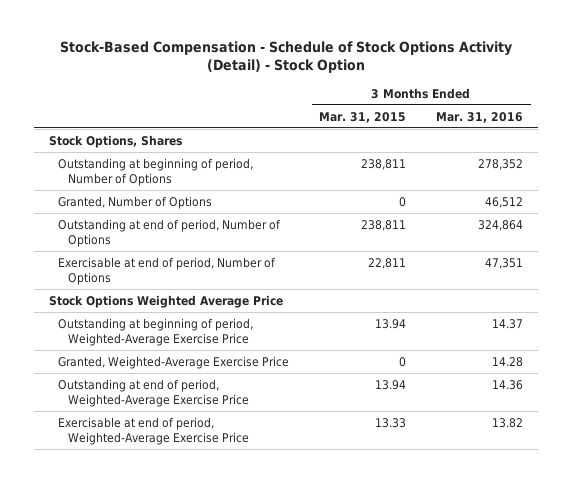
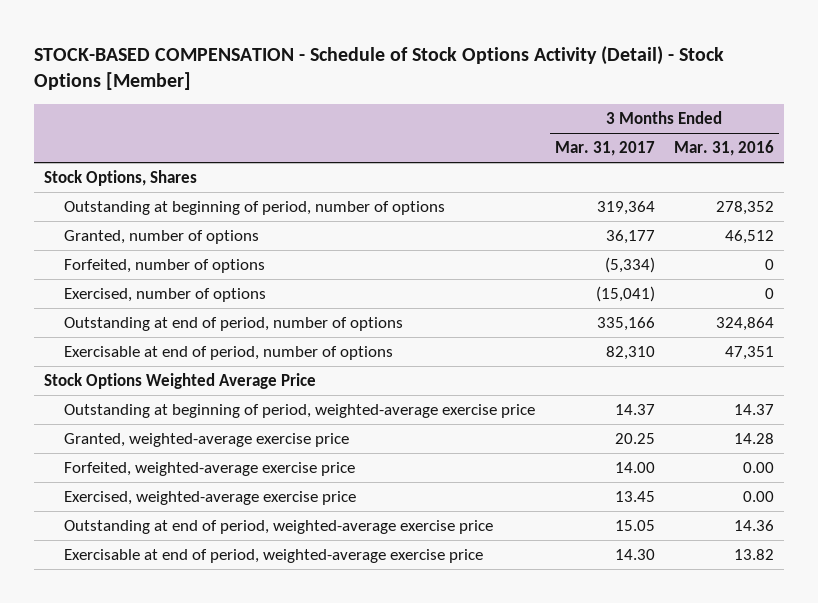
[59,41,512,74] Stock-Based Compensation - Schedule of Stock Options Activity (Detail) - Stock Option -> [34,45,725,90] STOCK-BASED COMPENSATION - Schedule of Stock Options Activity (Detail) - Stock Options [Member]
[319,111,407,123] Mar. 31, 2015 -> none
none -> [554,141,655,157] Mar. 31, 2017
[58,157,254,186] Outstanding at beginning of period, Number of Options -> [63,201,445,216] Outstanding at beginning of period, number of options
[58,195,213,209] Granted, Number of Options -> [63,230,259,245] Granted, number of options
none -> [63,259,265,274] Forfeited, number of options
none -> [63,288,266,303] Exercised, number of options
[58,218,282,247] Outstanding at end of period, Number of Options -> [63,317,403,332] Outstanding at end of period, number of options
[58,256,277,285] Exercisable at end of period, Number of Options -> [63,346,393,361] Exercisable at end of period, number of options
[58,317,254,346] Outstanding at beginning of period, Weighted-Average Exercise Price -> [63,404,535,419] Outstanding at beginning of period, weighted-average exercise price
[58,355,290,369] Granted, Weighted-Average Exercise Price -> [63,433,349,448] Granted, weighted-average exercise price
none -> [63,462,355,477] Forfeited, weighted-average exercise price
none -> [63,491,356,506] Exercised, weighted-average exercise price
[58,378,249,407] Outstanding at end of period, Weighted-Average Exercise Price -> [63,520,493,535] Outstanding at end of period, weighted-average exercise price
[58,416,249,445] Exercisable at end of period, Weighted-Average Exercise Price -> [63,549,483,564] Exercisable at end of period, weighted-average exercise price

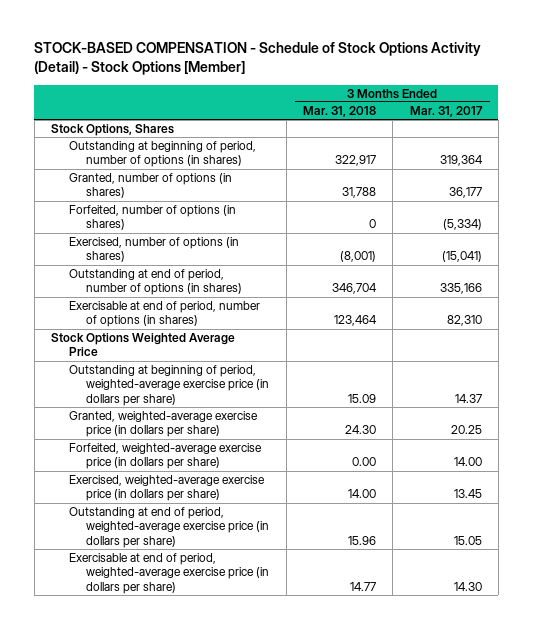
[674,140,775,157] Mar. 31, 2016 -> none
none -> [302,106,376,118] Mar. 31, 2018
[63,201,445,216] Outstanding at beginning of period, number of options -> [68,141,256,168] Outstanding at beginning of period, number of options (in shares)
[63,230,259,245] Granted, number of options -> [68,173,232,199] Granted, number of options (in shares)
[63,259,265,274] Forfeited, number of options -> [68,205,236,231] Forfeited, number of options (in shares)
[63,288,266,303] Exercised, number of options -> [68,237,239,263] Exercised, number of options (in shares)
[63,317,403,332] Outstanding at end of period, number of options -> [68,269,243,296] Outstanding at end of period, number of options (in shares)
[63,346,393,361] Exercisable at end of period, number of options -> [68,301,260,328] Exercisable at end of period, number of options (in shares)
[63,404,535,419] Outstanding at beginning of period, weighted-average exercise price -> [68,365,270,406] Outstanding at beginning of period, weighted-average exercise price (in dollars per share)
[63,433,349,448] Granted, weighted-average exercise price -> [68,411,258,438] Granted, weighted-average exercise price (in dollars per share)
[63,462,355,477] Forfeited, weighted-average exercise price -> [68,443,262,470] Forfeited, weighted-average exercise price (in dollars per share)
[63,491,356,506] Exercised, weighted-average exercise price -> [68,475,265,502] Exercised, weighted-average exercise price (in dollars per share)
[63,520,493,535] Outstanding at end of period, weighted-average exercise price -> [68,507,270,548] Outstanding at end of period, weighted-average exercise price (in dollars per share)
[63,549,483,564] Exercisable at end of period, weighted-average exercise price -> [68,553,270,594] Exercisable at end of period, weighted-average exercise price (in dollars per share)

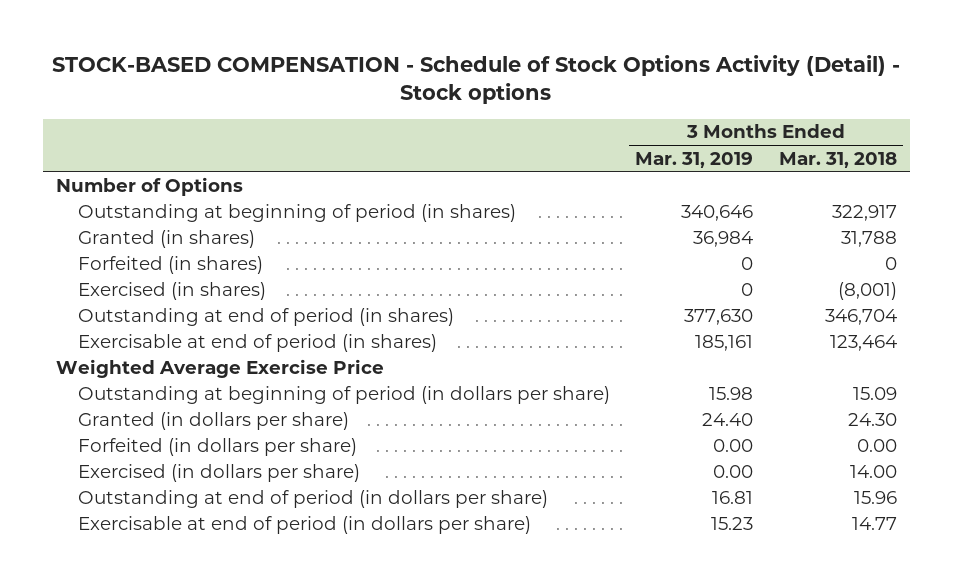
[34,42,482,76] STOCK-BASED COMPENSATION - Schedule of Stock Options Activity (Detail) - Stock Options [Member] -> [52,54,901,105] STOCK-BASED COMPENSATION - Schedule of Stock Options Activity (Detail) - Stock options
[409,106,483,118] Mar. 31, 2017 -> none
none -> [635,151,754,168] Mar. 31, 2019
[51,124,175,137] Stock Options, Shares -> [55,176,243,196] Number of Options
[68,141,256,168] Outstanding at beginning of period, number of options (in shares) -> [77,203,516,222] Outstanding at beginning of period (in shares)
[68,173,232,199] Granted, number of options (in shares) -> [77,229,255,248] Granted (in shares)
[68,205,236,231] Forfeited, number of options (in shares) -> [77,255,263,274] Forfeited (in shares)
[68,237,239,263] Exercised, number of options (in shares) -> [77,281,266,300] Exercised (in shares)
[68,269,243,296] Outstanding at end of period, number of options (in shares) -> [77,307,454,326] Outstanding at end of period (in shares)
[68,301,260,328] Exercisable at end of period, number of options (in shares) -> [77,333,437,352] Exercisable at end of period (in shares)
[51,333,236,357] Stock Options Weighted Average Price -> [55,358,384,378] Weighted Average Exercise Price
[68,365,270,406] Outstanding at beginning of period, weighted-average exercise price (in dollars per share) -> [77,385,610,404] Outstanding at beginning of period (in dollars per share)
[68,411,258,438] Granted, weighted-average exercise price (in dollars per share) -> [77,411,349,430] Granted (in dollars per share)
[68,443,262,470] Forfeited, weighted-average exercise price (in dollars per share) -> [77,437,357,456] Forfeited (in dollars per share)
[68,475,265,502] Exercised, weighted-average exercise price (in dollars per share) -> [77,463,360,482] Exercised (in dollars per share)
[68,507,270,548] Outstanding at end of period, weighted-average exercise price (in dollars per share) -> [77,489,548,508] Outstanding at end of period (in dollars per share)
[68,553,270,594] Exercisable at end of period, weighted-average exercise price (in dollars per share) -> [77,515,531,534] Exercisable at end of period (in dollars per share)

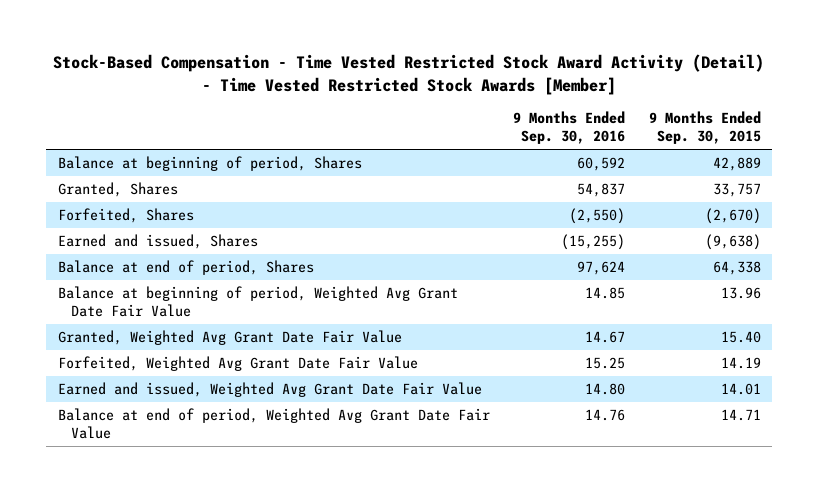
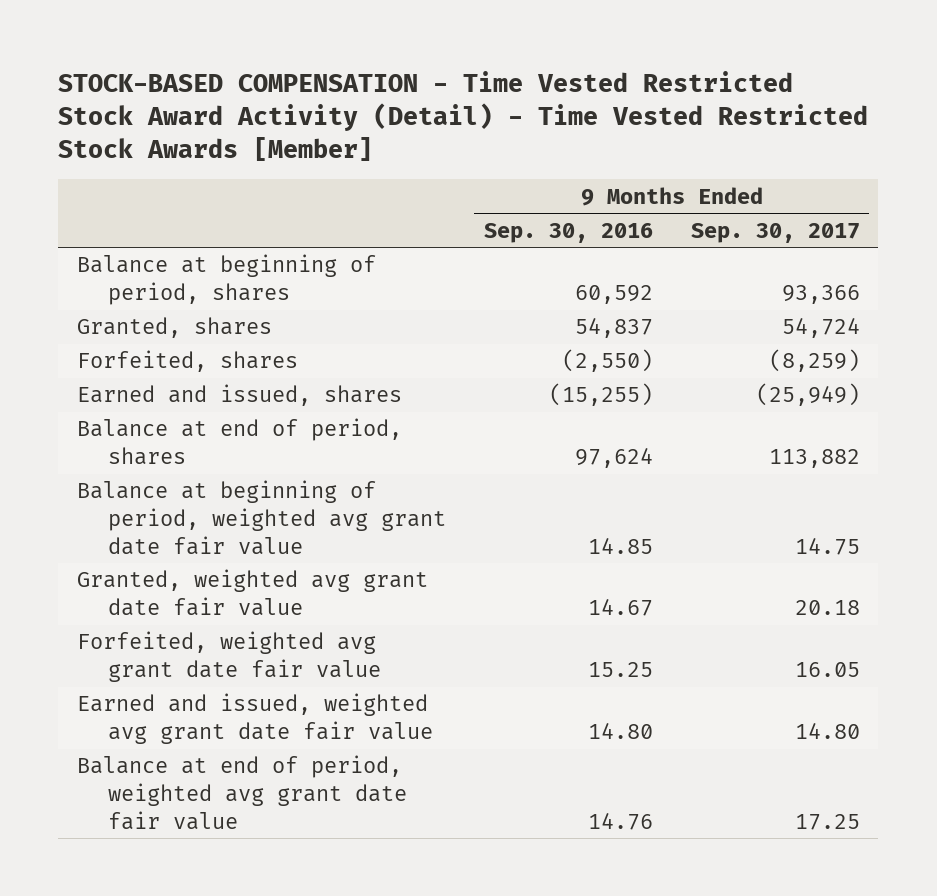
[53,54,765,95] Stock-Based Compensation - Time Vested Restricted Stock Award Activity (Detail) - Time Vested Restricted Stock Awards [Member] -> [58,70,869,162] STOCK-BASED COMPENSATION - Time Vested Restricted Stock Award Activity (Detail) - Time Vested Restricted Stock Awards [Member]
[648,111,761,145] 9 Months Ended Sep. 30, 2015 -> none
none -> [690,222,860,243] Sep. 30, 2017
[57,156,362,172] Balance at beginning of period, Shares -> [77,254,377,306] Balance at beginning of period, shares
[57,182,178,198] Granted, Shares -> [77,317,273,339] Granted, shares
[57,208,194,224] Forfeited, Shares -> [77,350,299,373] Forfeited, shares
[57,234,258,250] Earned and issued, Shares -> [77,384,403,407] Earned and issued, shares
[57,260,314,276] Balance at end of period, Shares -> [77,418,403,466] Balance at end of period, shares
[57,286,458,317] Balance at beginning of period, Weighted Avg Grant Date Fair Value -> [77,480,447,556] Balance at beginning of period, weighted avg grant date fair value
[57,330,402,346] Granted, Weighted Avg Grant Date Fair Value -> [77,569,429,617] Granted, weighted avg grant date fair value
[57,356,418,372] Forfeited, Weighted Avg Grant Date Fair Value -> [77,631,382,683] Forfeited, weighted avg grant date fair value
[57,382,482,398] Earned and issued, Weighted Avg Grant Date Fair Value -> [77,693,434,745] Earned and issued, weighted avg grant date fair value
[57,408,490,439] Balance at end of period, Weighted Avg Grant Date Fair Value -> [77,755,408,831] Balance at end of period, weighted avg grant date fair value

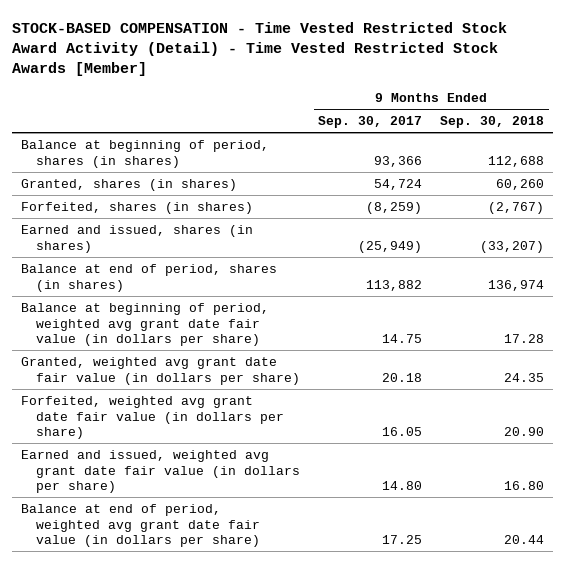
[483,222,653,243] Sep. 30, 2016 -> none
none -> [440,116,545,129] Sep. 30, 2018
[77,254,377,306] Balance at beginning of period, shares -> [21,139,270,168] Balance at beginning of period, shares (in shares)
[77,317,273,339] Granted, shares -> [21,178,238,191] Granted, shares (in shares)
[77,350,299,373] Forfeited, shares -> [21,201,254,214] Forfeited, shares (in shares)
[77,384,403,407] Earned and issued, shares -> [21,224,254,253] Earned and issued, shares (in shares)
[77,418,403,466] Balance at end of period, shares -> [21,263,278,292] Balance at end of period, shares (in shares)
[77,480,447,556] Balance at beginning of period, weighted avg grant date fair value -> [21,302,270,347] Balance at beginning of period, weighted avg grant date fair value (in dollars per share)
[77,569,429,617] Granted, weighted avg grant date fair value -> [21,356,301,385] Granted, weighted avg grant date fair value (in dollars per share)
[77,631,382,683] Forfeited, weighted avg grant date fair value -> [21,395,285,440] Forfeited, weighted avg grant date fair value (in dollars per share)
[77,693,434,745] Earned and issued, weighted avg grant date fair value -> [21,449,301,494] Earned and issued, weighted avg grant date fair value (in dollars per share)
[77,755,408,831] Balance at end of period, weighted avg grant date fair value -> [21,503,261,548] Balance at end of period, weighted avg grant date fair value (in dollars per share)

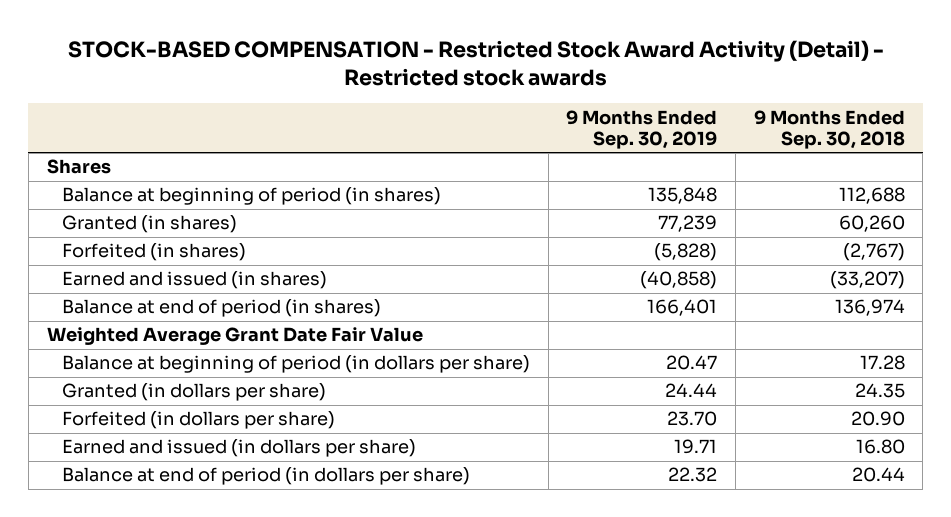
[12,21,508,76] STOCK-BASED COMPENSATION - Time Vested Restricted Stock Award Activity (Detail) - Time Vested Restricted Stock Awards [Member] -> [67,39,884,86] STOCK-BASED COMPENSATION - Restricted Stock Award Activity (Detail) - Restricted stock awards
[318,116,423,129] Sep. 30, 2017 -> none
none -> [566,109,718,149] 9 Months Ended Sep. 30, 2019
none -> [46,159,111,175] Shares
[21,139,270,168] Balance at beginning of period, shares (in shares) -> [61,187,441,206] Balance at beginning of period (in shares)
[21,178,238,191] Granted, shares (in shares) -> [61,215,237,234] Granted (in shares)
[21,201,254,214] Forfeited, shares (in shares) -> [61,243,246,262] Forfeited (in shares)
[21,224,254,253] Earned and issued, shares (in shares) -> [61,271,327,290] Earned and issued (in shares)
[21,263,278,292] Balance at end of period, shares (in shares) -> [61,299,381,318] Balance at end of period (in shares)
none -> [46,327,423,346] Weighted Average Grant Date Fair Value
[21,302,270,347] Balance at beginning of period, weighted avg grant date fair value (in dollars per share) -> [61,355,530,374] Balance at beginning of period (in dollars per share)
[21,356,301,385] Granted, weighted avg grant date fair value (in dollars per share) -> [61,383,326,402] Granted (in dollars per share)
[21,395,285,440] Forfeited, weighted avg grant date fair value (in dollars per share) -> [61,411,335,430] Forfeited (in dollars per share)
[21,449,301,494] Earned and issued, weighted avg grant date fair value (in dollars per share) -> [61,439,416,458] Earned and issued (in dollars per share)
[21,503,261,548] Balance at end of period, weighted avg grant date fair value (in dollars per share) -> [61,467,470,486] Balance at end of period (in dollars per share)

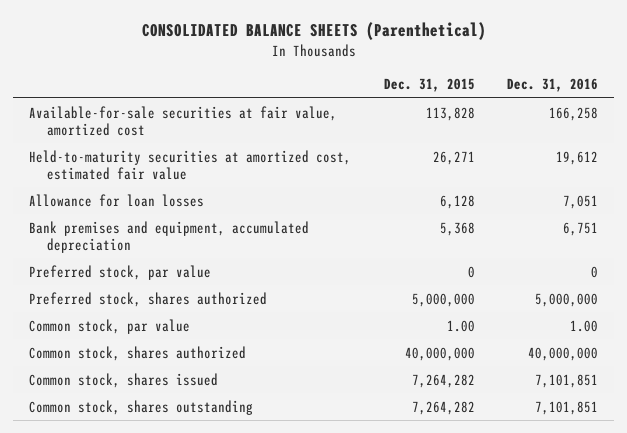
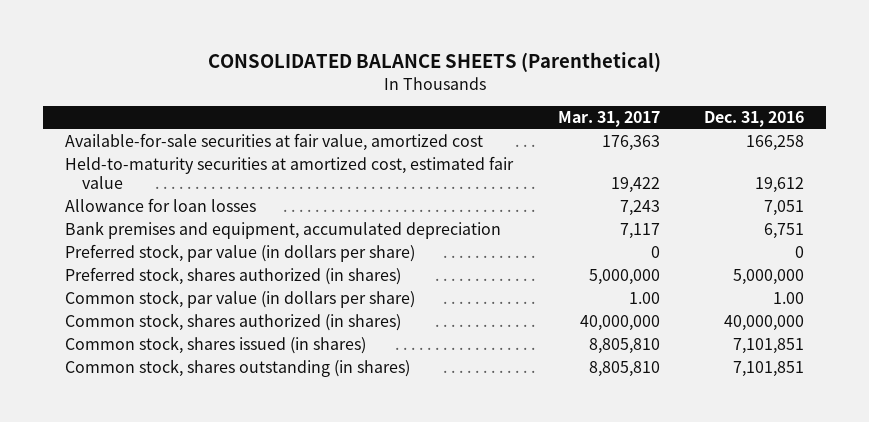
[383,78,475,93] Dec. 31, 2015 -> none
none -> [557,111,660,128] Mar. 31, 2017
[29,264,212,280] Preferred stock, par value -> [65,244,416,263] Preferred stock, par value (in dollars per share)
[29,291,268,307] Preferred stock, shares authorized -> [65,267,402,286] Preferred stock, shares authorized (in shares)
[29,318,191,334] Common stock, par value -> [65,290,416,309] Common stock, par value (in dollars per share)
[29,345,247,361] Common stock, shares authorized -> [65,313,402,332] Common stock, shares authorized (in shares)
[29,372,219,388] Common stock, shares issued -> [65,336,367,355] Common stock, shares issued (in shares)
[29,399,254,415] Common stock, shares outstanding -> [65,359,411,378] Common stock, shares outstanding (in shares)

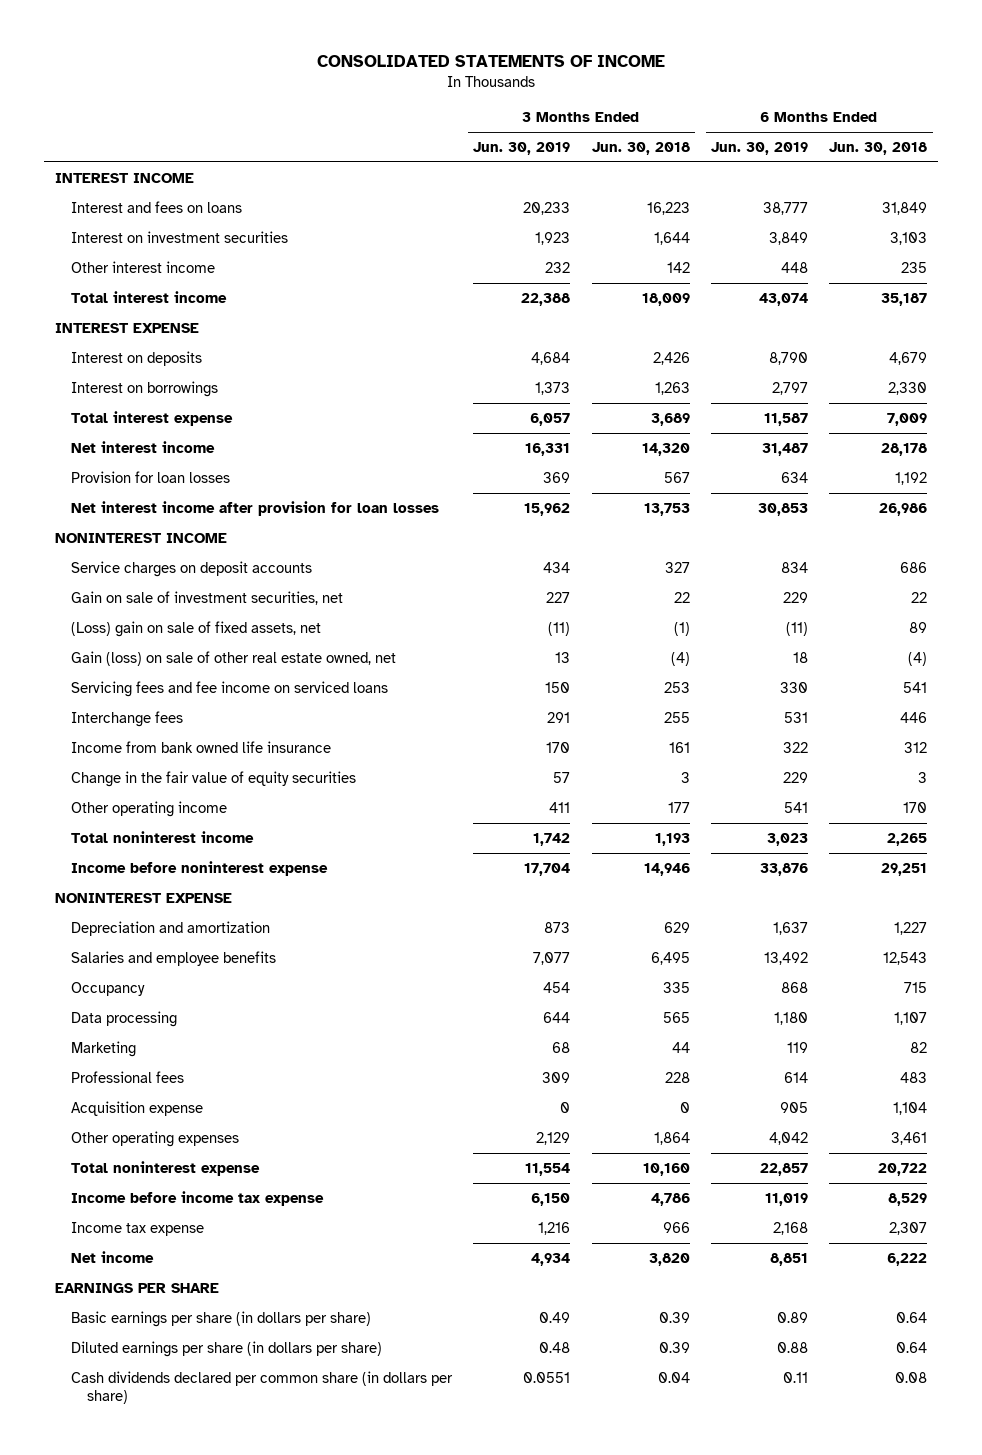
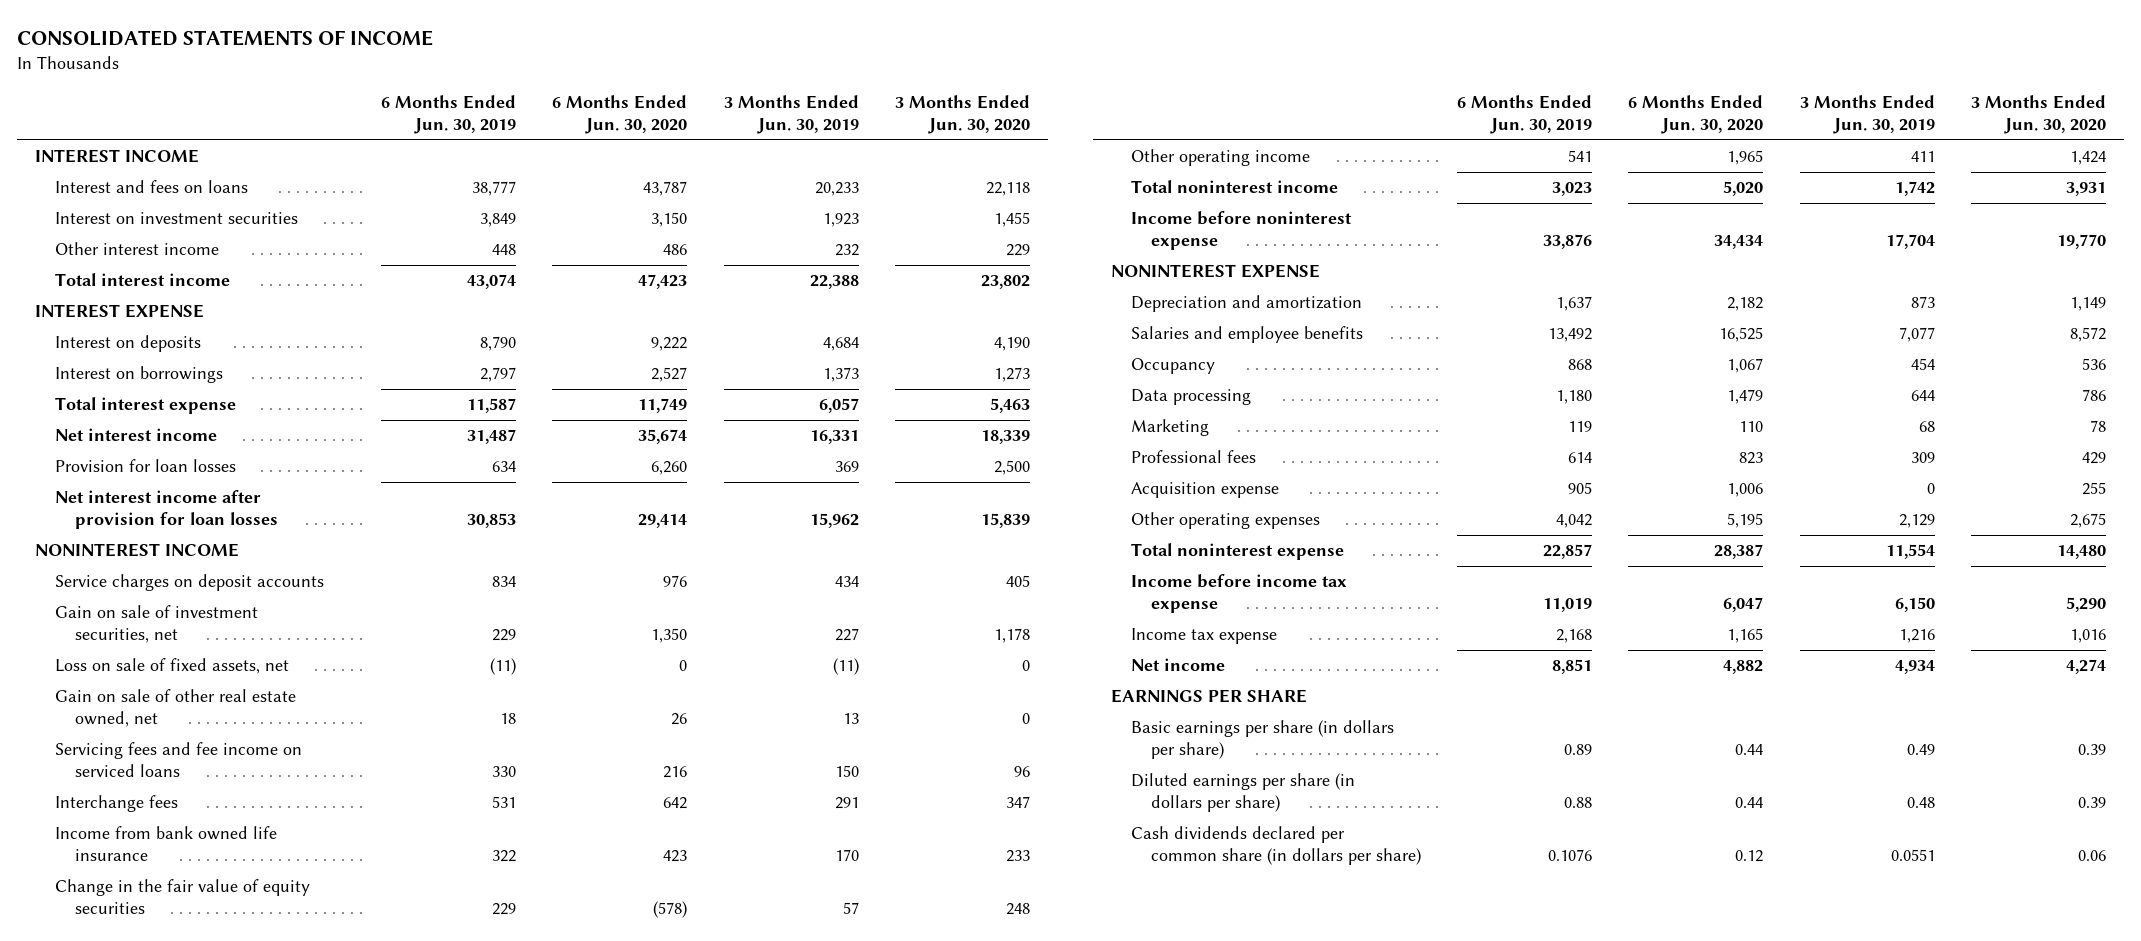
[591,142,690,156] Jun. 30, 2018 -> none
[829,142,928,156] Jun. 30, 2018 -> none
none -> [552,94,688,134] 6 Months Ended Jun. 30, 2020
none -> [894,94,1030,134] 3 Months Ended Jun. 30, 2020
[70,620,321,637] (Loss) gain on sale of fixed assets, net -> [54,658,289,675] Loss on sale of fixed assets, net
[70,650,396,666] Gain (loss) on sale of other real estate owned, net -> [54,689,296,728] Gain on sale of other real estate owned, net
[782,1371,808,1383] 0.11 -> [1548,849,1593,862] 0.1076

